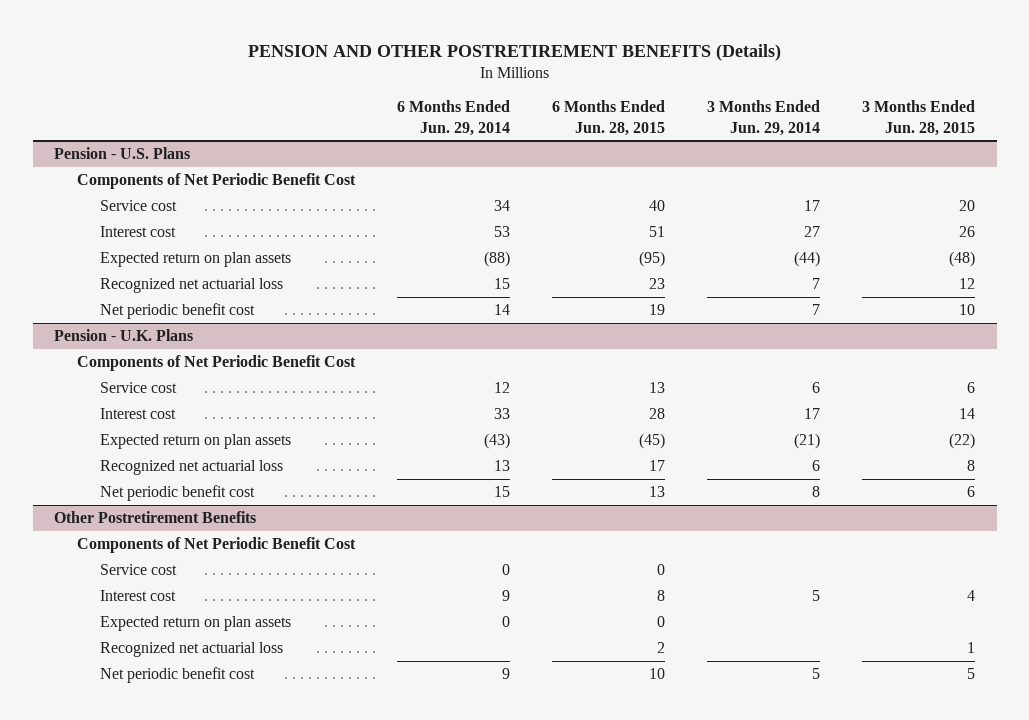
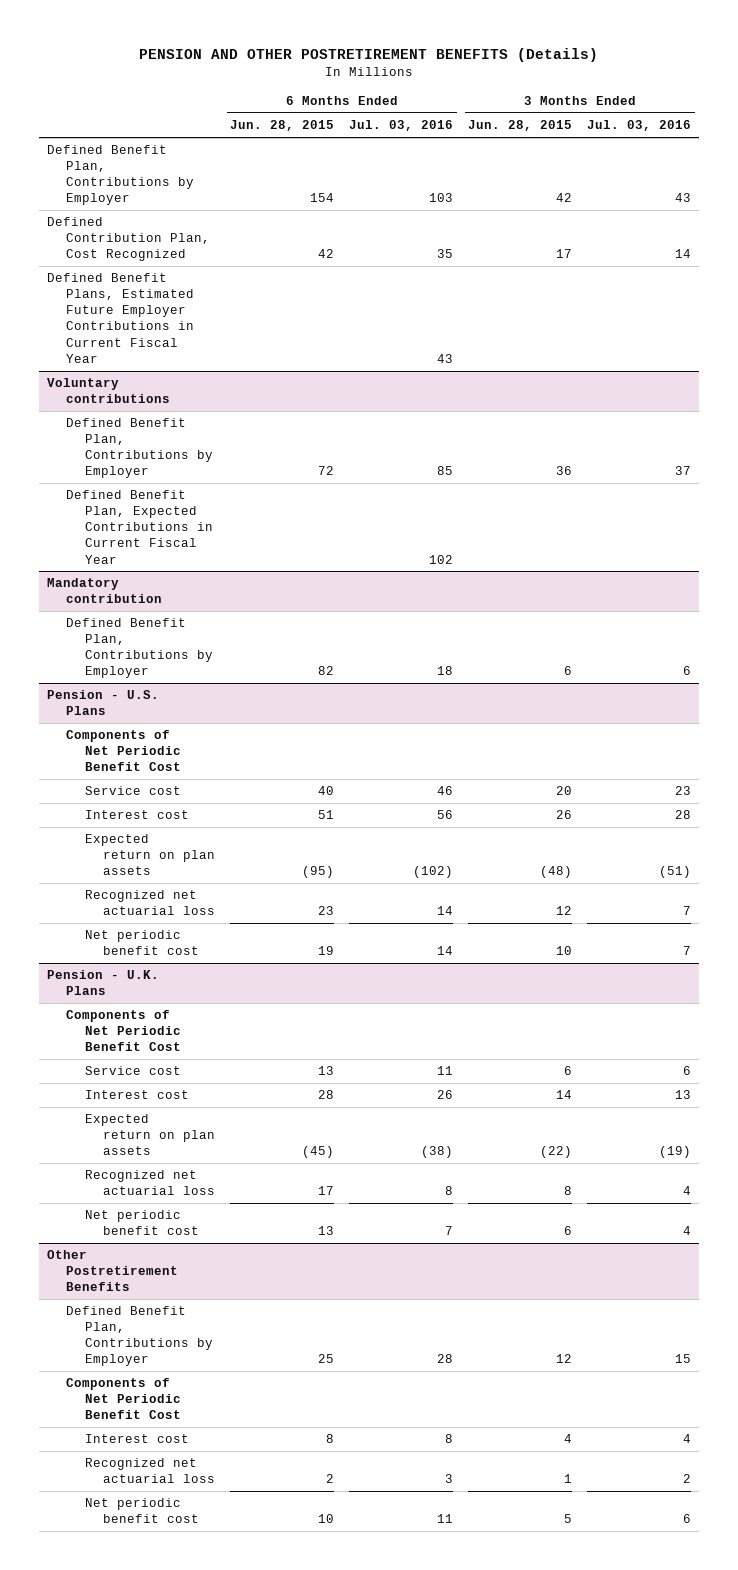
[396,100,510,136] 6 Months Ended Jun. 29, 2014 -> none
[707,100,821,136] 3 Months Ended Jun. 29, 2014 -> none
none -> [349,120,454,132] Jul. 03, 2016
none -> [587,120,692,132] Jul. 03, 2016
none -> [46,145,194,206] Defined Benefit Plan, Contributions by Employer
none -> [46,217,210,262] Defined Contribution Plan, Cost Recognized
none -> [46,273,194,363] Defined Benefit Plans, Estimated Future Employer Contributions in Current Fiscal Year
none -> [46,378,170,404] Voluntary contributions
none -> [65,418,213,479] Defined Benefit Plan, Contributions by Employer
none -> [65,490,213,564] Defined Benefit Plan, Expected Contributions in Current Fiscal Year
none -> [46,578,162,604] Mandatory contribution
none -> [65,618,213,679] Defined Benefit Plan, Contributions by Employer
none -> [65,1306,213,1367] Defined Benefit Plan, Contributions by Employer
[99,564,177,576] Service cost -> none
[99,616,291,632] Expected return on plan assets -> none

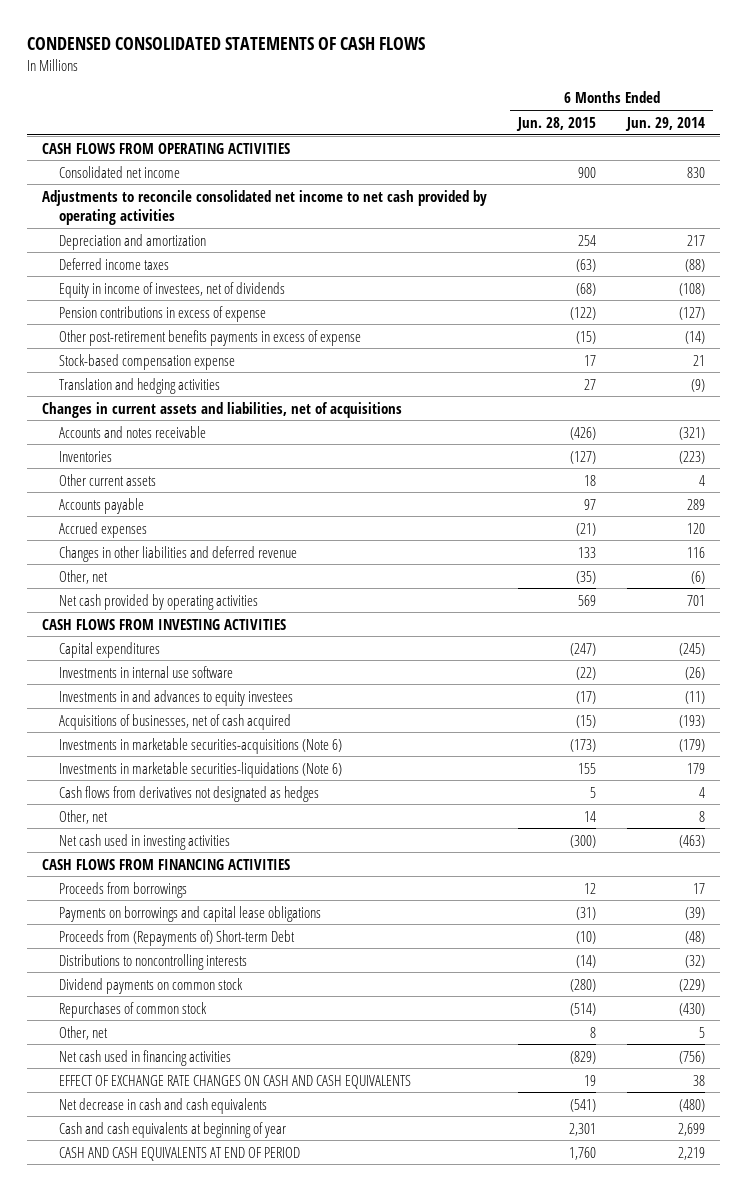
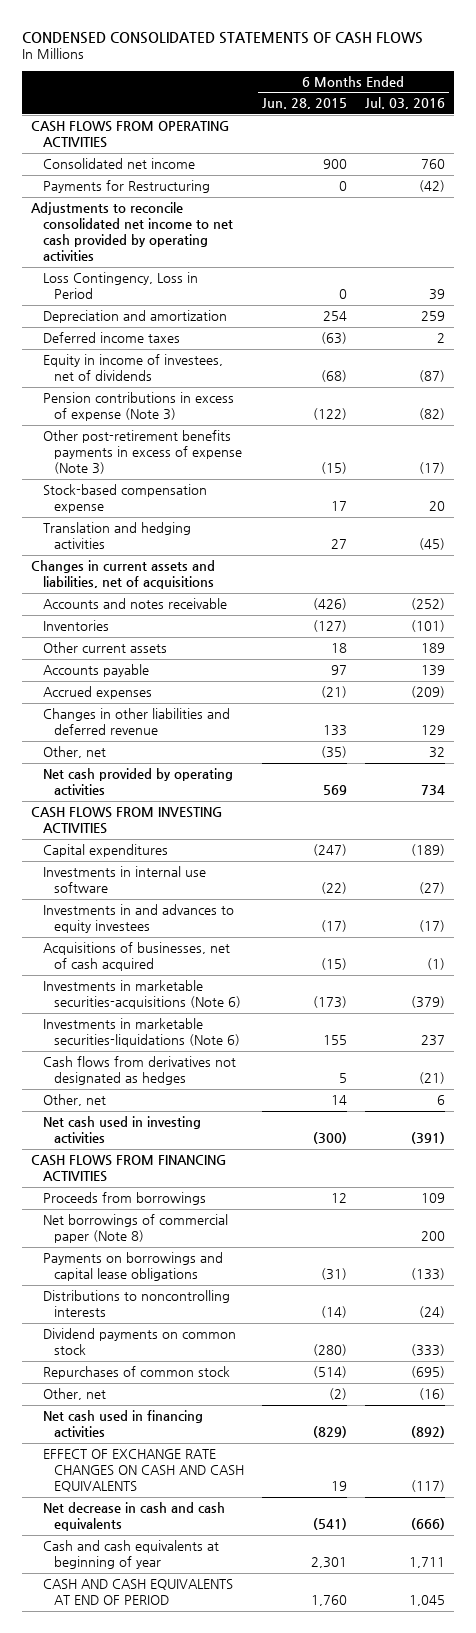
[625,116,706,131] Jun. 29, 2014 -> none
none -> [364,97,445,110] Jul. 03, 2016
none -> [42,180,210,194] Payments for Restructuring
none -> [42,272,198,300] Loss Contingency, Loss in Period
[59,305,267,322] Pension contributions in excess of expense -> [42,392,234,422] Pension contributions in excess of expense (Note 3)
[59,329,362,346] Other post-retirement benefits payments in excess of expense -> [42,430,243,475] Other post-retirement benefits payments in excess of expense (Note 3)
none -> [42,1214,228,1244] Net borrowings of commercial paper (Note 8)
[59,929,296,946] Proceeds from (Repayments of) Short-term Debt -> none
[590,1026,597,1038] 8 -> [328,1388,347,1401] (2)

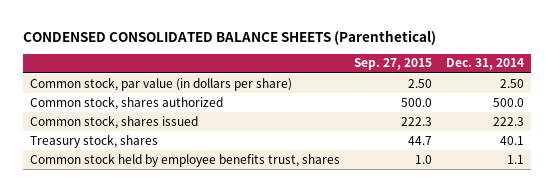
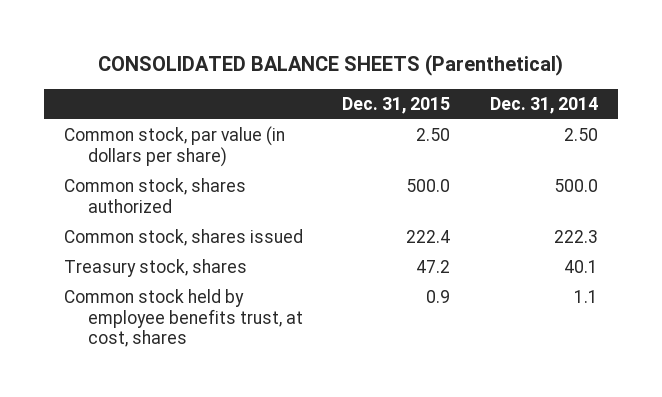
[23,29,437,45] CONDENSED CONSOLIDATED BALANCE SHEETS (Parenthetical) -> [97,54,563,77] CONSOLIDATED BALANCE SHEETS (Parenthetical)
[354,58,433,71] Sep. 27, 2015 -> none
none -> [342,97,451,115] Dec. 31, 2015
[30,152,341,167] Common stock held by employee benefits trust, shares -> [63,289,303,348] Common stock held by employee benefits trust, at cost, shares

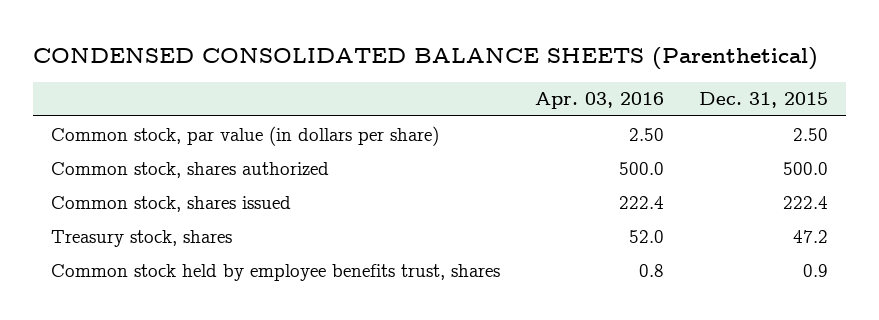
[97,54,563,77] CONSOLIDATED BALANCE SHEETS (Parenthetical) -> [32,46,818,70] CONDENSED CONSOLIDATED BALANCE SHEETS (Parenthetical)
[489,97,598,115] Dec. 31, 2014 -> none
none -> [534,92,664,110] Apr. 03, 2016
[63,289,303,348] Common stock held by employee benefits trust, at cost, shares -> [50,263,500,281] Common stock held by employee benefits trust, shares

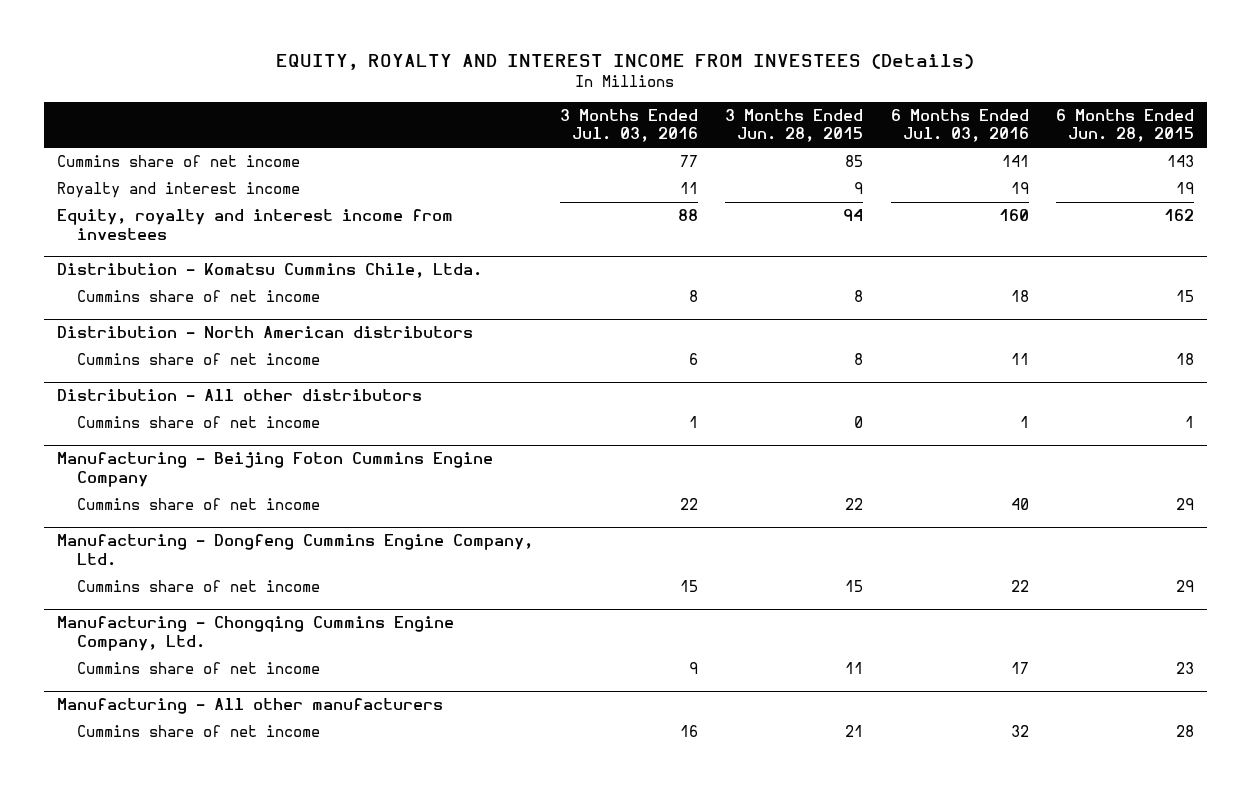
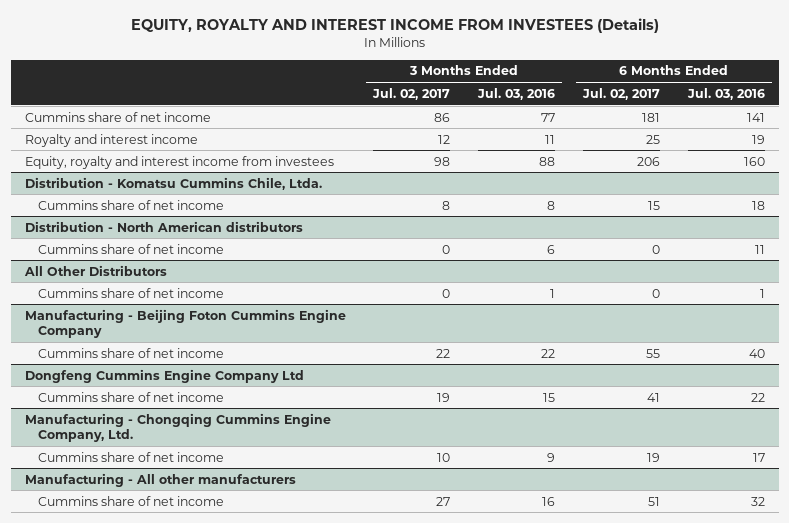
[725,108,864,143] 3 Months Ended Jun. 28, 2015 -> none
[1055,108,1194,143] 6 Months Ended Jun. 28, 2015 -> none
none -> [372,87,451,100] Jul. 02, 2017
none -> [581,87,660,100] Jul. 02, 2017
[57,389,423,402] Distribution - All other distributors -> [23,264,167,276] All Other Distributors
[57,534,534,566] Manufacturing - Dongfeng Cummins Engine Company, Ltd. -> [24,368,304,383] Dongfeng Cummins Engine Company Ltd

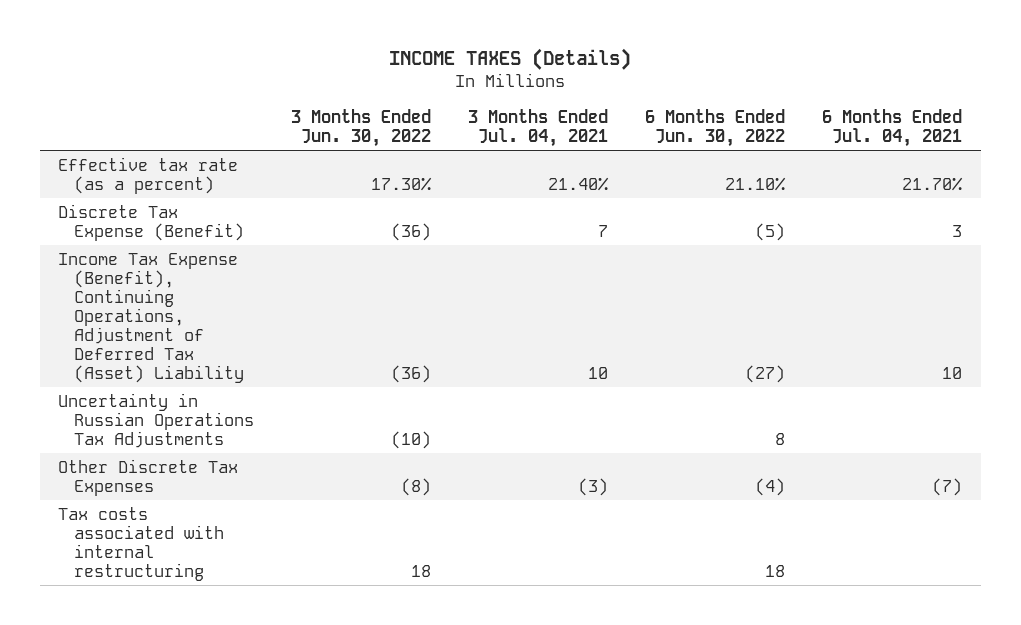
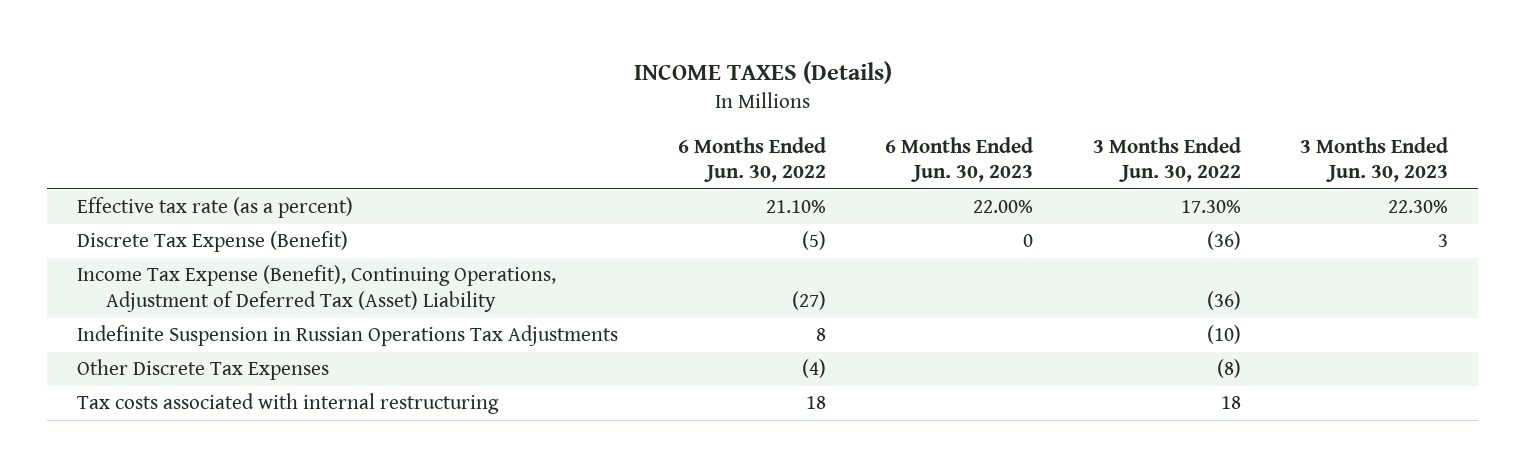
[468,108,609,148] 3 Months Ended Jul. 04, 2021 -> none
[822,108,963,148] 6 Months Ended Jul. 04, 2021 -> none
none -> [885,136,1034,183] 6 Months Ended Jun. 30, 2023
none -> [1300,136,1449,183] 3 Months Ended Jun. 30, 2023
[58,392,254,448] Uncertainty in Russian Operations Tax Adjustments -> [77,325,619,347] Indefinite Suspension in Russian Operations Tax Adjustments

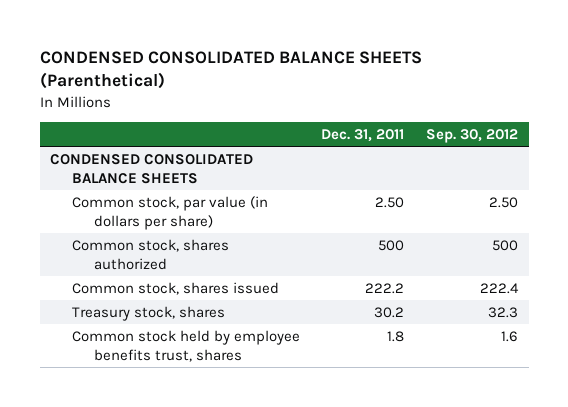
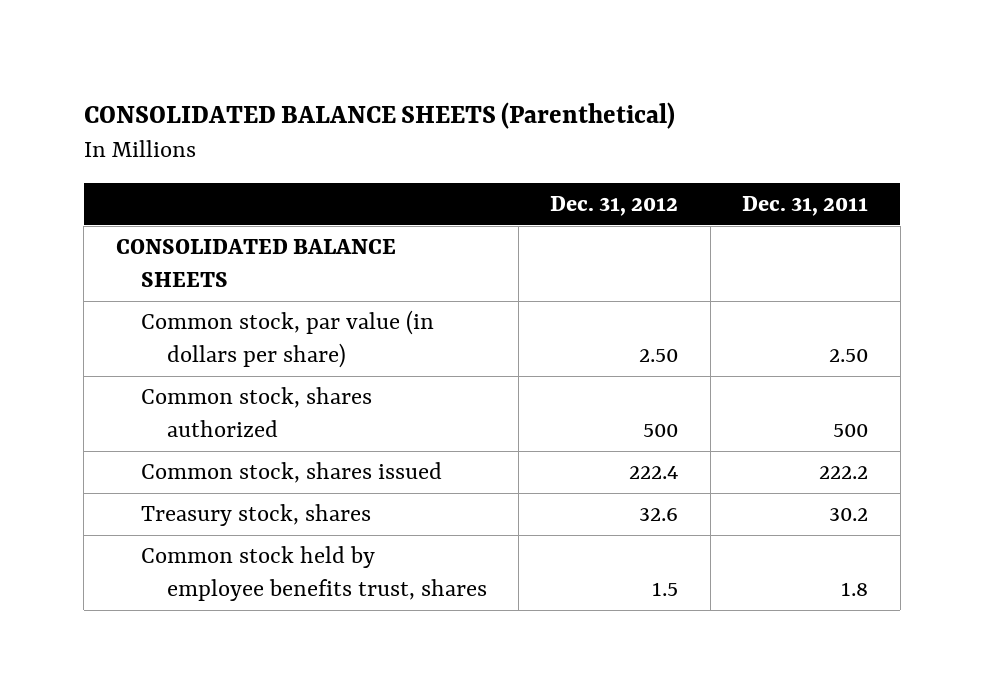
[39,50,422,90] CONDENSED CONSOLIDATED BALANCE SHEETS (Parenthetical) -> [83,102,675,130] CONSOLIDATED BALANCE SHEETS (Parenthetical)
[425,128,518,143] Sep. 30, 2012 -> none
none -> [550,195,679,216] Dec. 31, 2012
[50,153,254,184] CONDENSED CONSOLIDATED BALANCE SHEETS -> [115,239,396,287] CONSOLIDATED BALANCE SHEETS

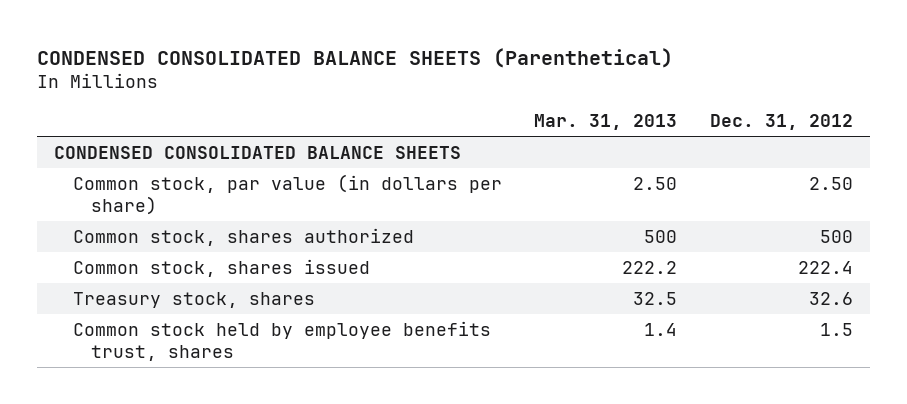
[83,102,675,130] CONSOLIDATED BALANCE SHEETS (Parenthetical) -> [37,47,674,68] CONDENSED CONSOLIDATED BALANCE SHEETS (Parenthetical)
[742,195,869,216] Dec. 31, 2011 -> none
none -> [534,114,678,131] Mar. 31, 2013
[115,239,396,287] CONSOLIDATED BALANCE SHEETS -> [53,145,461,159] CONDENSED CONSOLIDATED BALANCE SHEETS

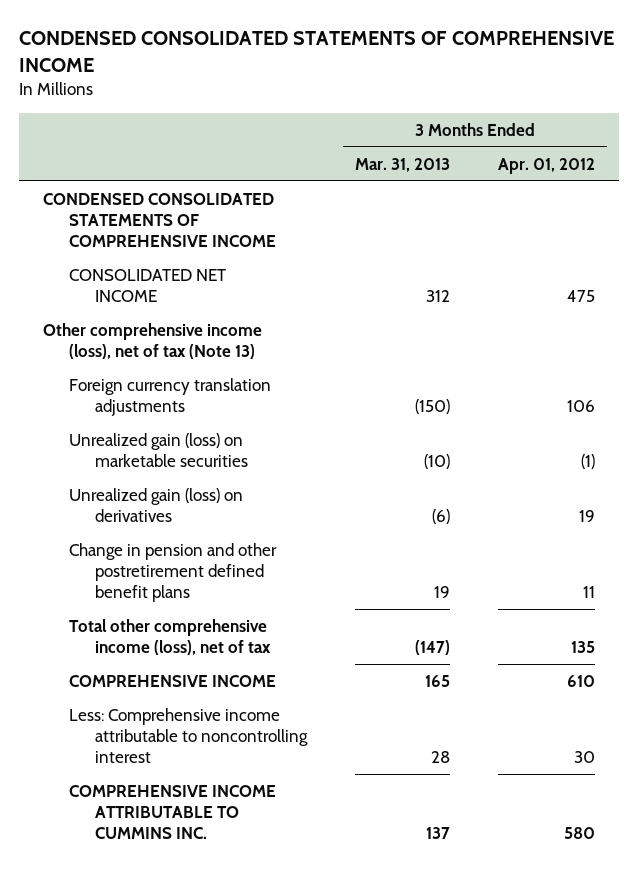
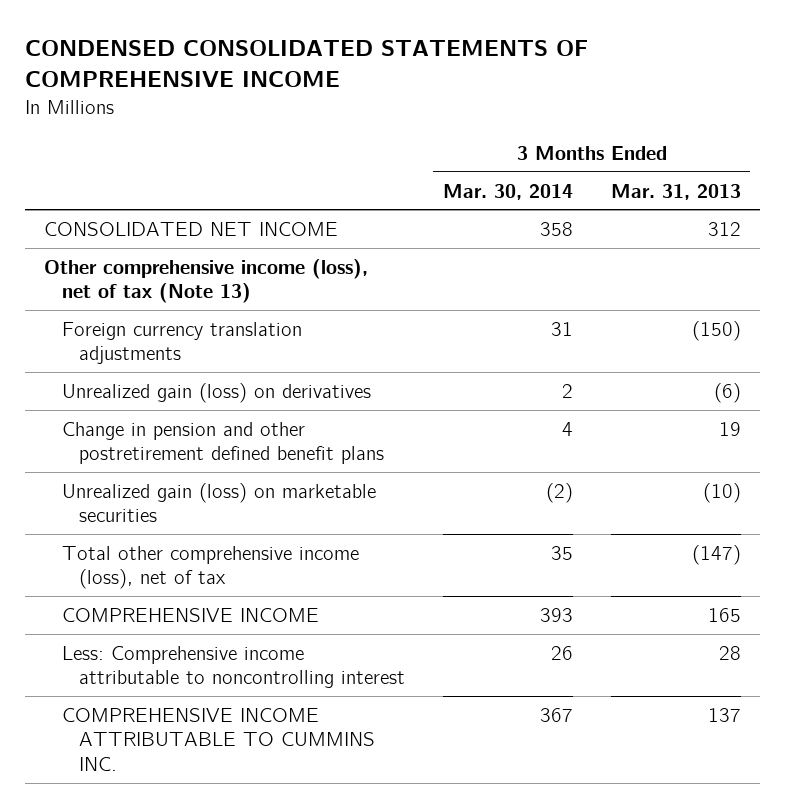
[497,157,595,174] Apr. 01, 2012 -> none
none -> [442,183,573,200] Mar. 30, 2014
[42,193,276,247] CONDENSED CONSOLIDATED STATEMENTS OF COMPREHENSIVE INCOME -> none
[68,433,249,467] Unrealized gain (loss) on marketable securities -> [61,482,376,523] Unrealized gain (loss) on marketable securities

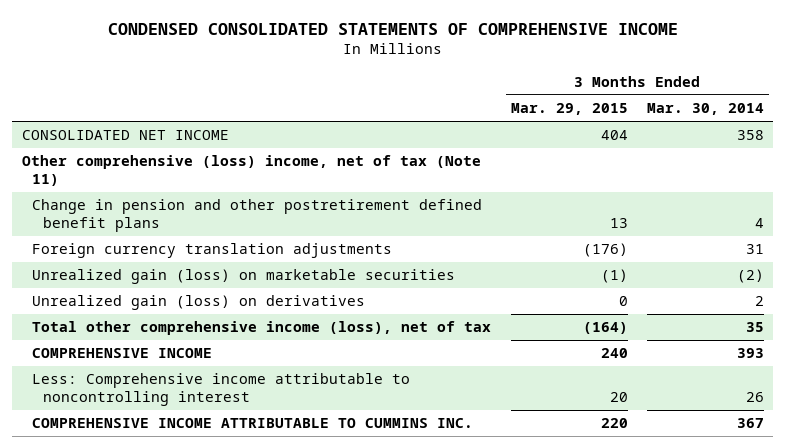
[610,183,741,200] Mar. 31, 2013 -> none
none -> [510,103,628,116] Mar. 29, 2015
[44,258,369,304] Other comprehensive income (loss), net of tax (Note 13) -> [21,155,481,187] Other comprehensive (loss) income, net of tax (Note 11)
[61,321,302,365] Foreign currency translation adjustments -> [32,243,393,259] Foreign currency translation adjustments
[61,382,371,403] Unrealized gain (loss) on derivatives -> [32,295,366,311] Unrealized gain (loss) on derivatives

